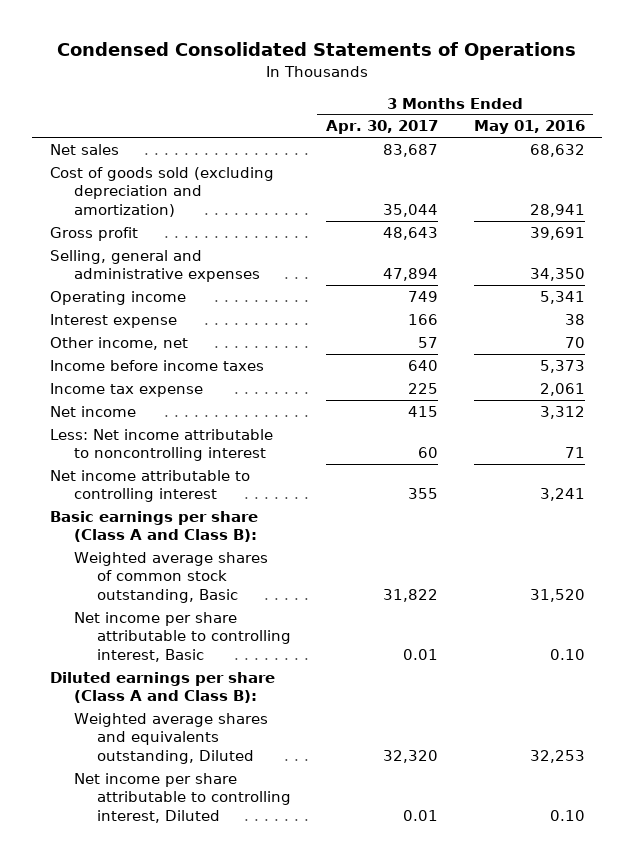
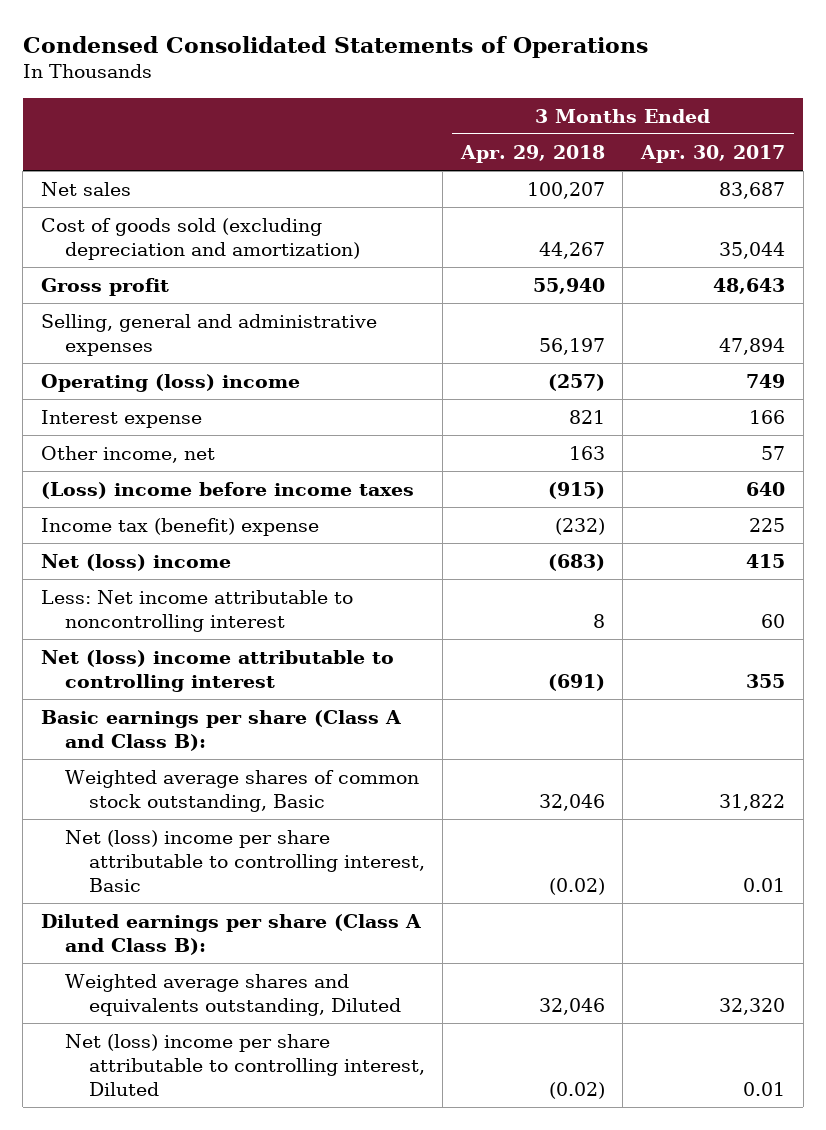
[473,120,585,135] May 01, 2016 -> none
none -> [459,144,605,163] Apr. 29, 2018
[50,290,187,305] Operating income -> [41,374,301,393] Operating (loss) income
[50,359,265,371] Income before income taxes -> [41,482,415,500] (Loss) income before income taxes
[50,382,204,397] Income tax expense -> [41,518,320,537] Income tax (benefit) expense
[50,405,137,417] Net income -> [41,554,232,572] Net (loss) income
[50,469,251,503] Net income attributable to controlling interest -> [41,650,395,692] Net (loss) income attributable to controlling interest
[73,611,291,662] Net income per share attributable to controlling interest, Basic -> [64,830,425,892] Net (loss) income per share attributable to controlling interest, Basic
[73,772,291,823] Net income per share attributable to controlling interest, Diluted -> [64,1034,425,1096] Net (loss) income per share attributable to controlling interest, Diluted

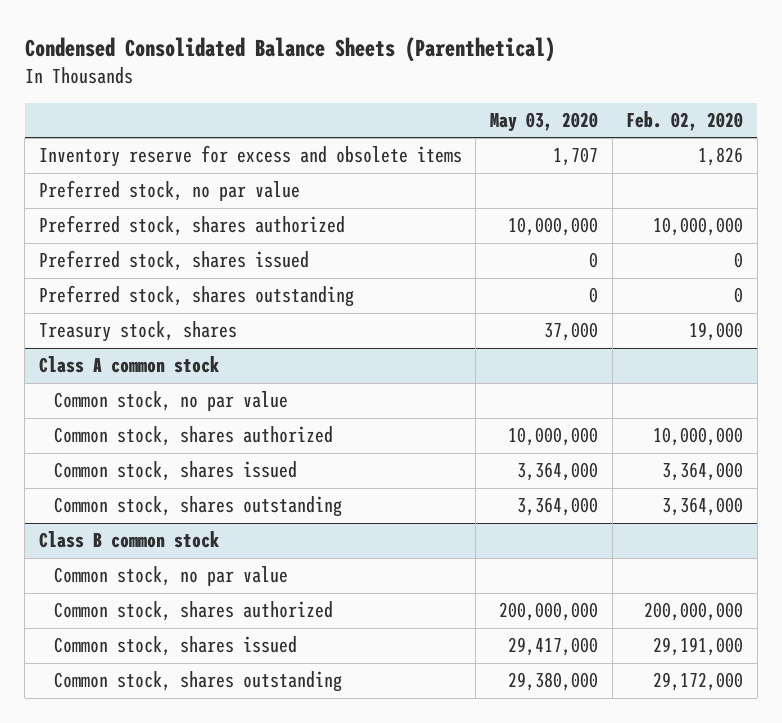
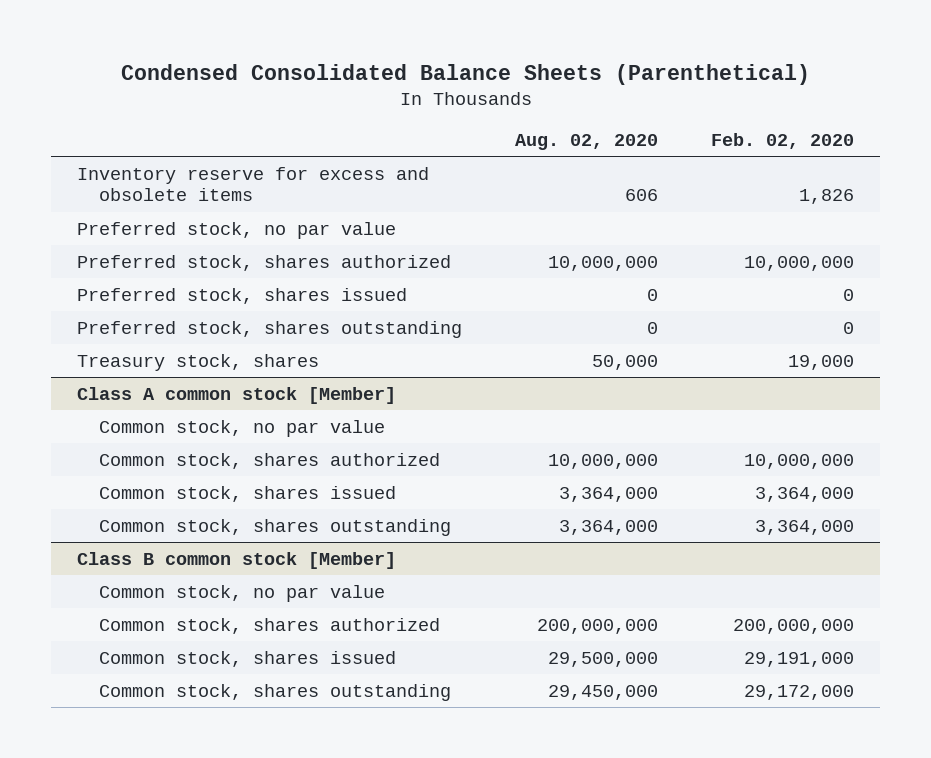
[489,111,598,132] May 03, 2020 -> none
none -> [515,133,659,150] Aug. 02, 2020
[38,356,219,374] Class A common stock -> [77,386,397,404] Class A common stock [Member]
[38,531,219,549] Class B common stock -> [77,551,397,569] Class B common stock [Member]

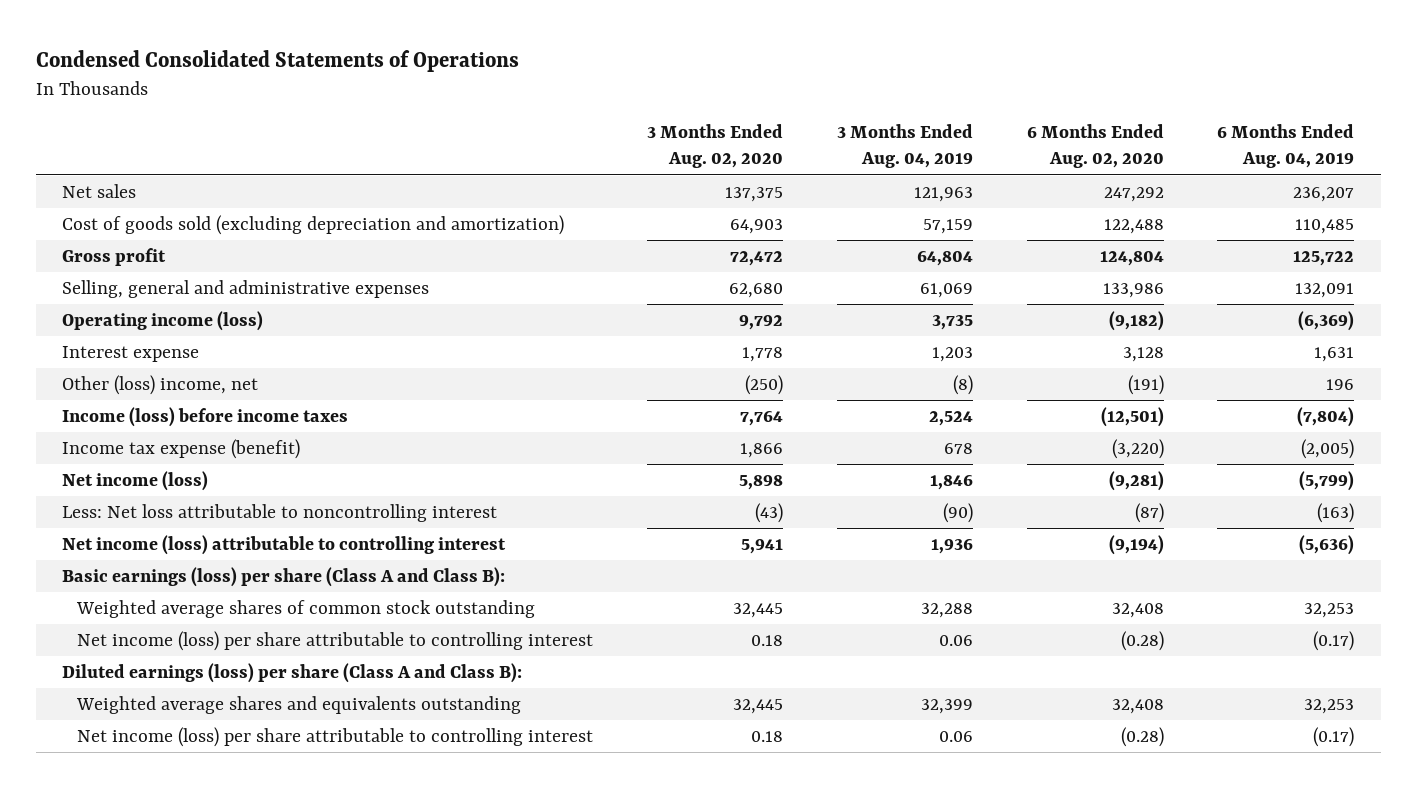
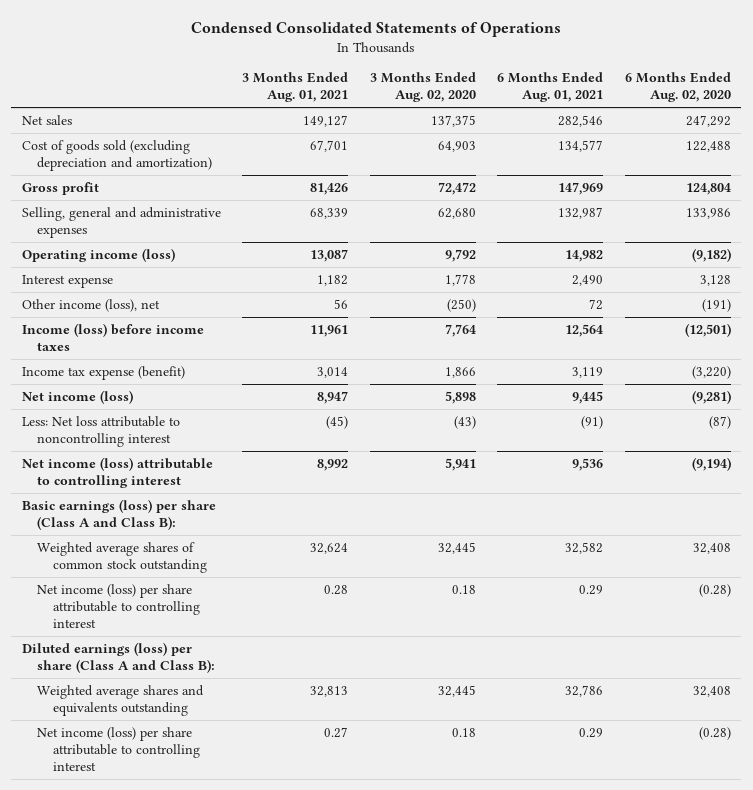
[836,123,973,169] 3 Months Ended Aug. 04, 2019 -> none
[1217,123,1355,169] 6 Months Ended Aug. 04, 2019 -> none
none -> [242,72,349,103] 3 Months Ended Aug. 01, 2021
none -> [497,72,604,103] 6 Months Ended Aug. 01, 2021
[62,375,259,396] Other (loss) income, net -> [21,298,160,312] Other income (loss), net

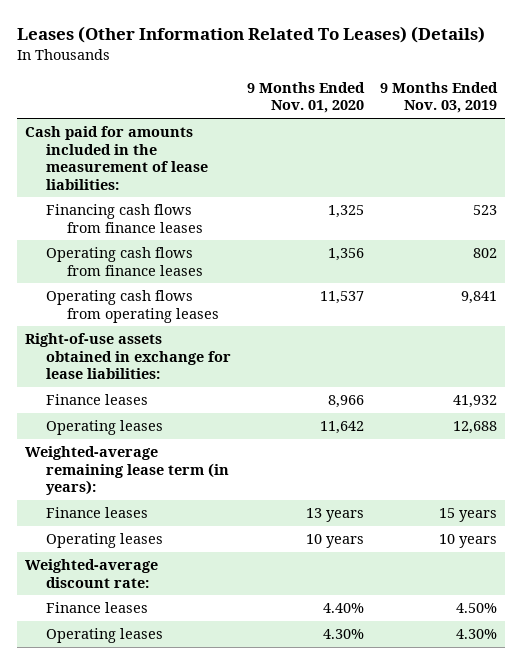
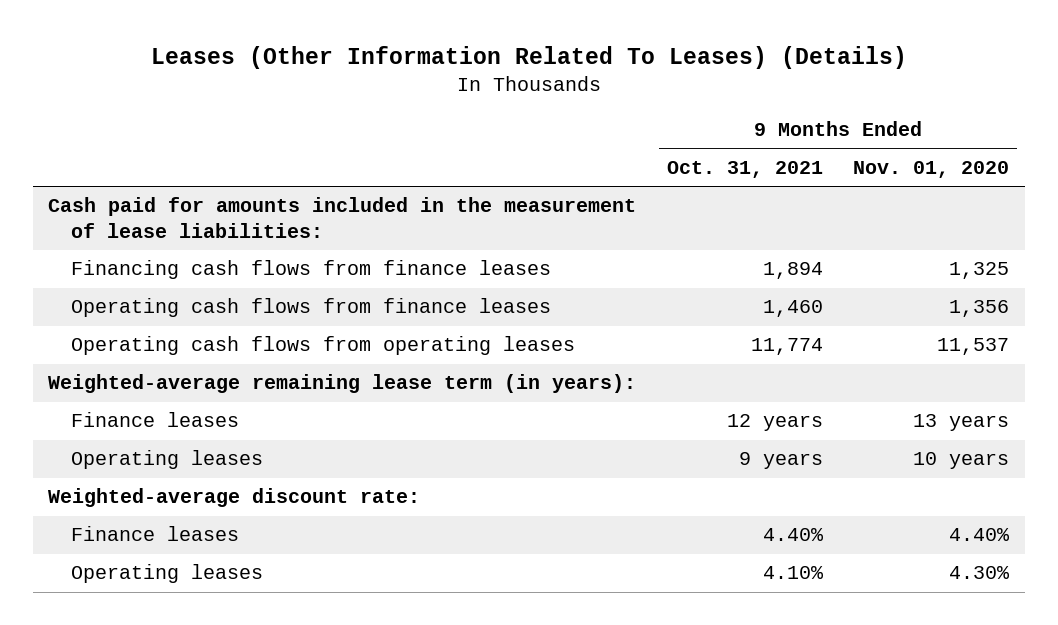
[380,81,499,114] 9 Months Ended Nov. 03, 2019 -> none
none -> [666,160,823,178] Oct. 31, 2021
[25,333,232,380] Right-of-use assets obtained in exchange for lease liabilities: -> none
[46,394,149,406] Finance leases -> none
[46,420,164,436] Operating leases -> none

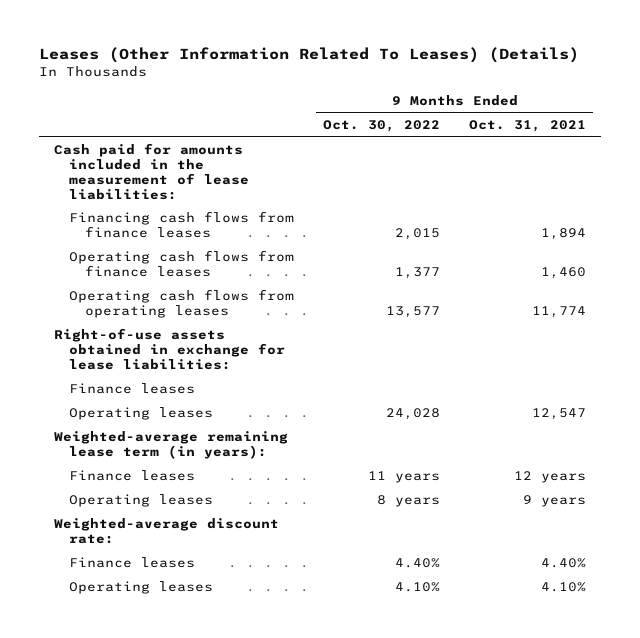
[853,160,1010,178] Nov. 01, 2020 -> none
none -> [323,120,441,133] Oct. 30, 2022
none -> [53,328,286,370] Right-of-use assets obtained in exchange for lease liabilities:
none -> [69,383,196,395] Finance leases
none -> [69,407,214,421] Operating leases

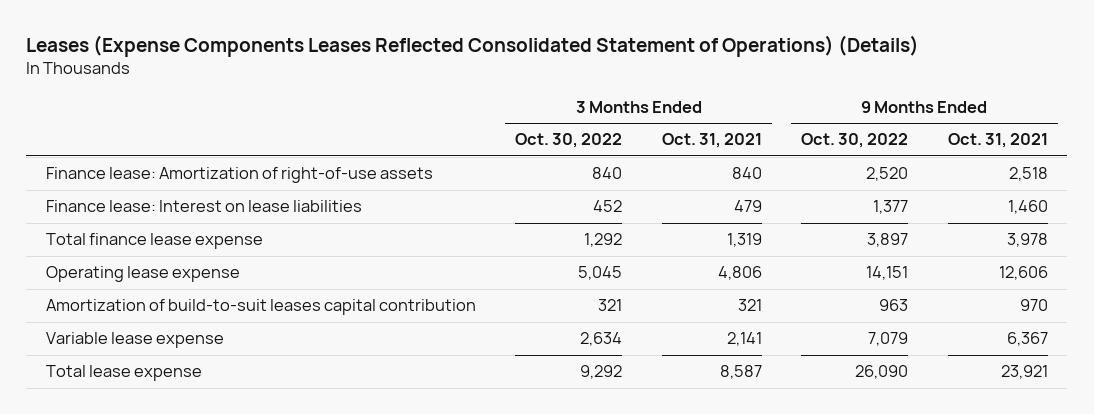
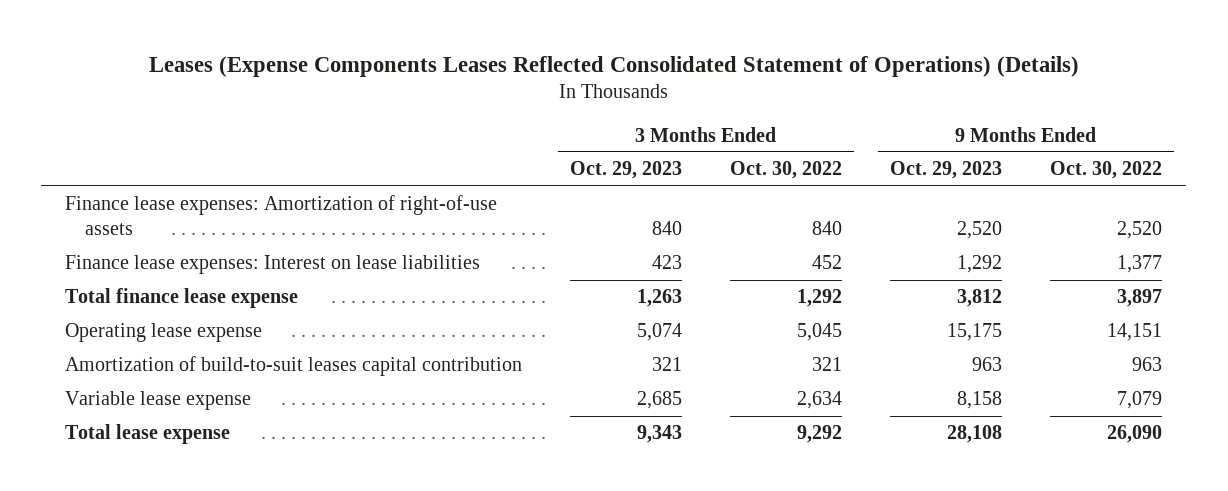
[661,133,762,149] Oct. 31, 2021 -> none
[947,133,1048,149] Oct. 31, 2021 -> none
none -> [570,161,683,180] Oct. 29, 2023
none -> [890,161,1003,180] Oct. 29, 2023
[45,167,433,184] Finance lease: Amortization of right-of-use assets -> [65,195,498,236] Finance lease expenses: Amortization of right-of-use assets
[45,200,362,213] Finance lease: Interest on lease liabilities -> [65,255,481,275] Finance lease expenses: Interest on lease liabilities

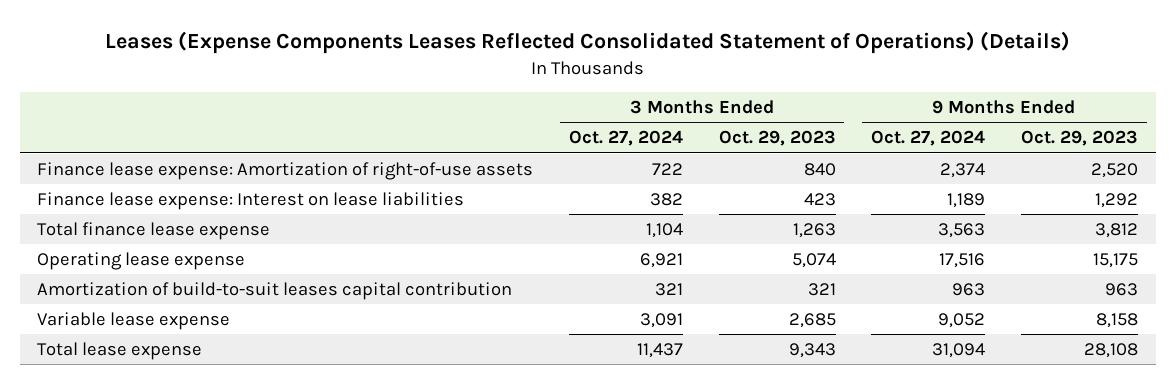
[730,161,843,180] Oct. 30, 2022 -> none
[1050,161,1163,180] Oct. 30, 2022 -> none
none -> [568,130,683,147] Oct. 27, 2024
none -> [871,130,986,147] Oct. 27, 2024
[65,195,498,236] Finance lease expenses: Amortization of right-of-use assets -> [37,162,534,181] Finance lease expense: Amortization of right-of-use assets
[65,255,481,275] Finance lease expenses: Interest on lease liabilities -> [37,192,465,211] Finance lease expense: Interest on lease liabilities

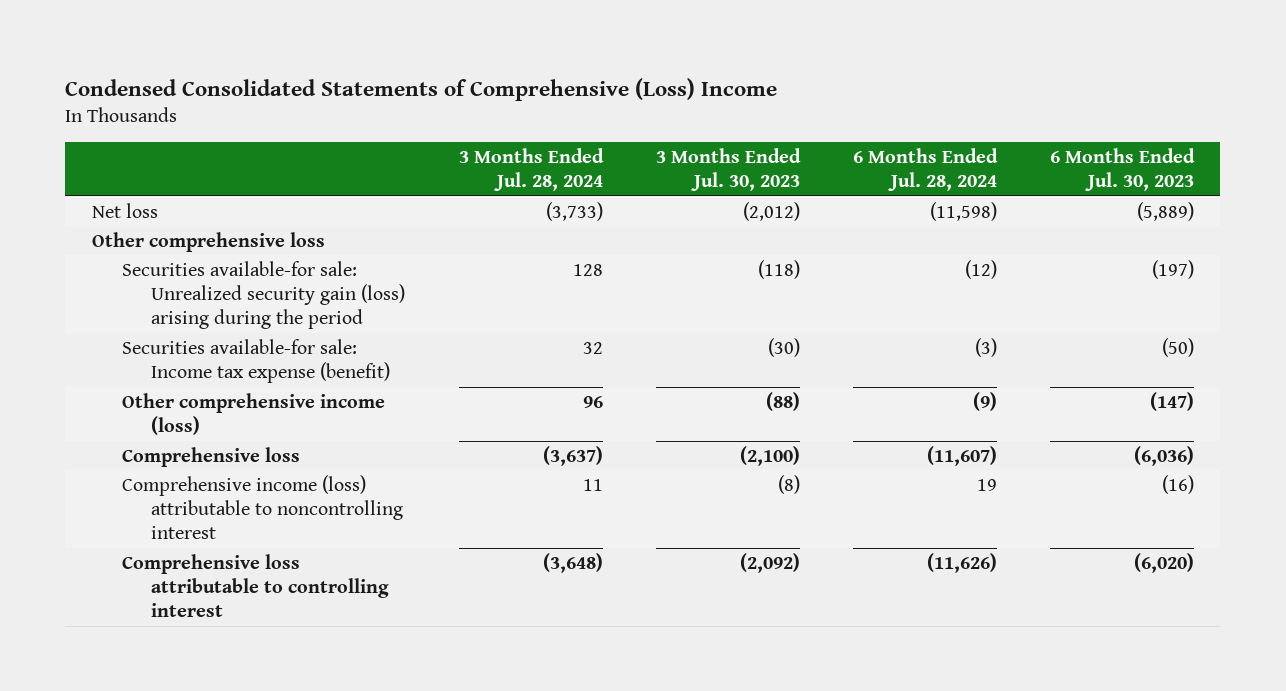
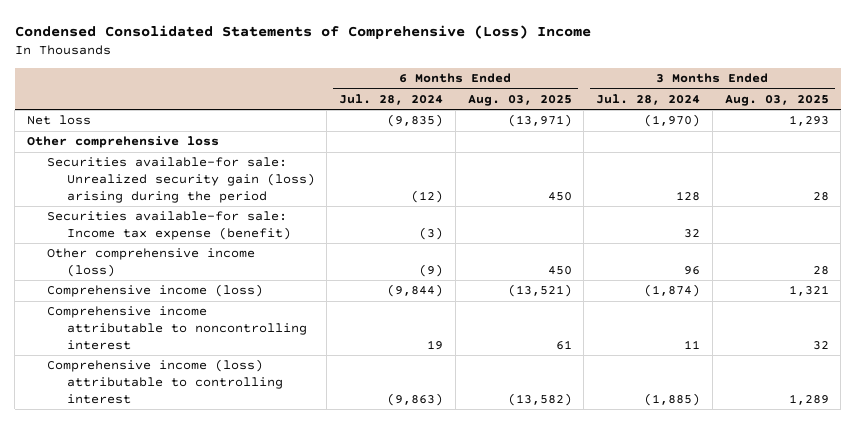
[655,147,801,191] 3 Months Ended Jul. 30, 2023 -> none
[1049,147,1195,191] 6 Months Ended Jul. 30, 2023 -> none
none -> [467,94,572,106] Aug. 03, 2025
none -> [724,94,829,106] Aug. 03, 2025
[545,201,603,221] (3,733) -> [644,114,701,128] (1,970)
[929,201,997,221] (11,598) -> [387,114,444,128] (9,835)
[121,446,300,467] Comprehensive loss -> [46,284,263,298] Comprehensive income (loss)
[542,445,603,466] (3,637) -> [644,284,701,298] (1,874)
[926,445,997,466] (11,607) -> [387,284,444,298] (9,844)
[121,474,404,540] Comprehensive income (loss) attributable to noncontrolling interest -> [46,306,307,350] Comprehensive income attributable to noncontrolling interest
[121,553,390,618] Comprehensive loss attributable to controlling interest -> [46,359,283,404] Comprehensive income (loss) attributable to controlling interest
[542,552,603,573] (3,648) -> [644,392,701,406] (1,885)
[926,552,997,573] (11,626) -> [387,392,444,406] (9,863)

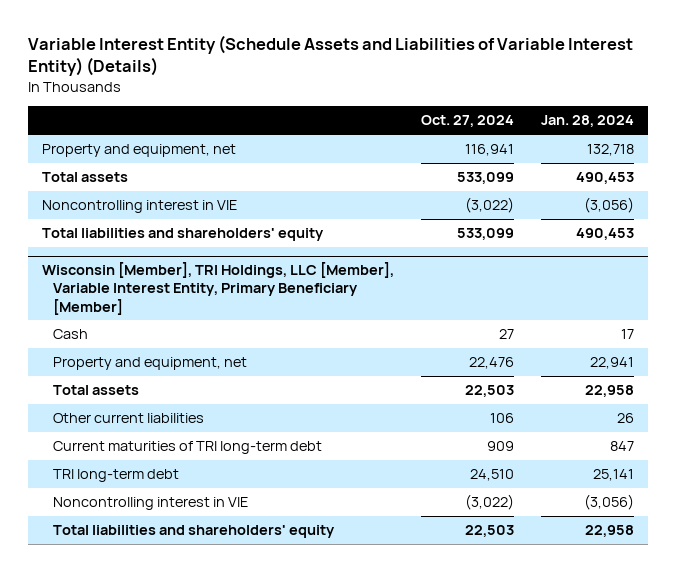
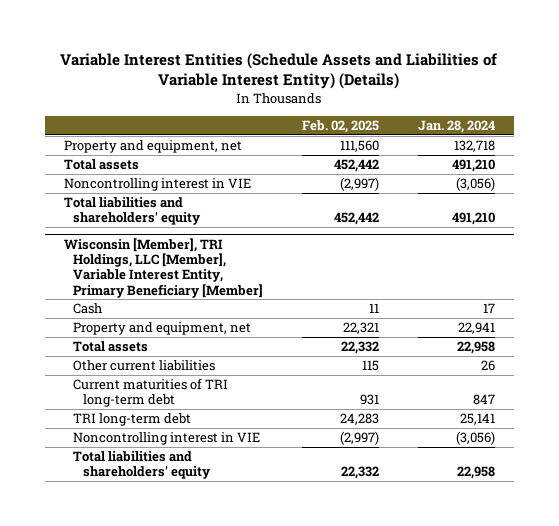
[27,35,633,77] Variable Interest Entity (Schedule Assets and Liabilities of Variable Interest Entity) (Details) -> [60,53,498,90] Variable Interest Entities (Schedule Assets and Liabilities of Variable Interest Entity) (Details)
[420,115,514,128] Oct. 27, 2024 -> none
none -> [301,120,379,134] Feb. 02, 2025
[576,172,635,185] 490,453 -> [451,159,495,173] 491,210
[576,228,635,241] 490,453 -> [451,212,495,226] 491,210

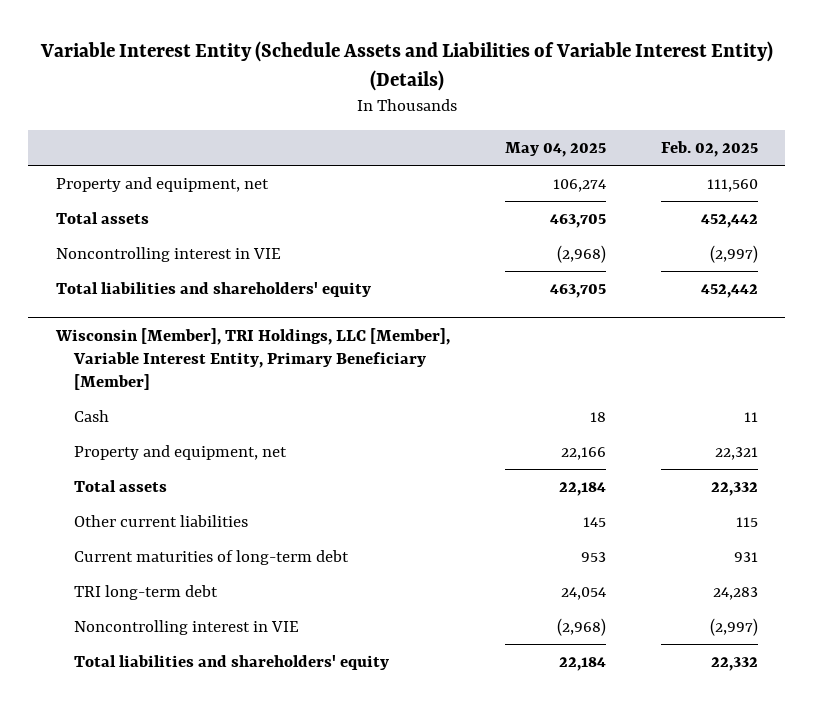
[60,53,498,90] Variable Interest Entities (Schedule Assets and Liabilities of Variable Interest Entity) (Details) -> [39,41,773,92] Variable Interest Entity (Schedule Assets and Liabilities of Variable Interest Entity) (Details)
[417,120,495,134] Jan. 28, 2024 -> none
none -> [504,141,606,157] May 04, 2025
[73,378,229,408] Current maturities of TRI long-term debt -> [73,550,349,566] Current maturities of long-term debt

